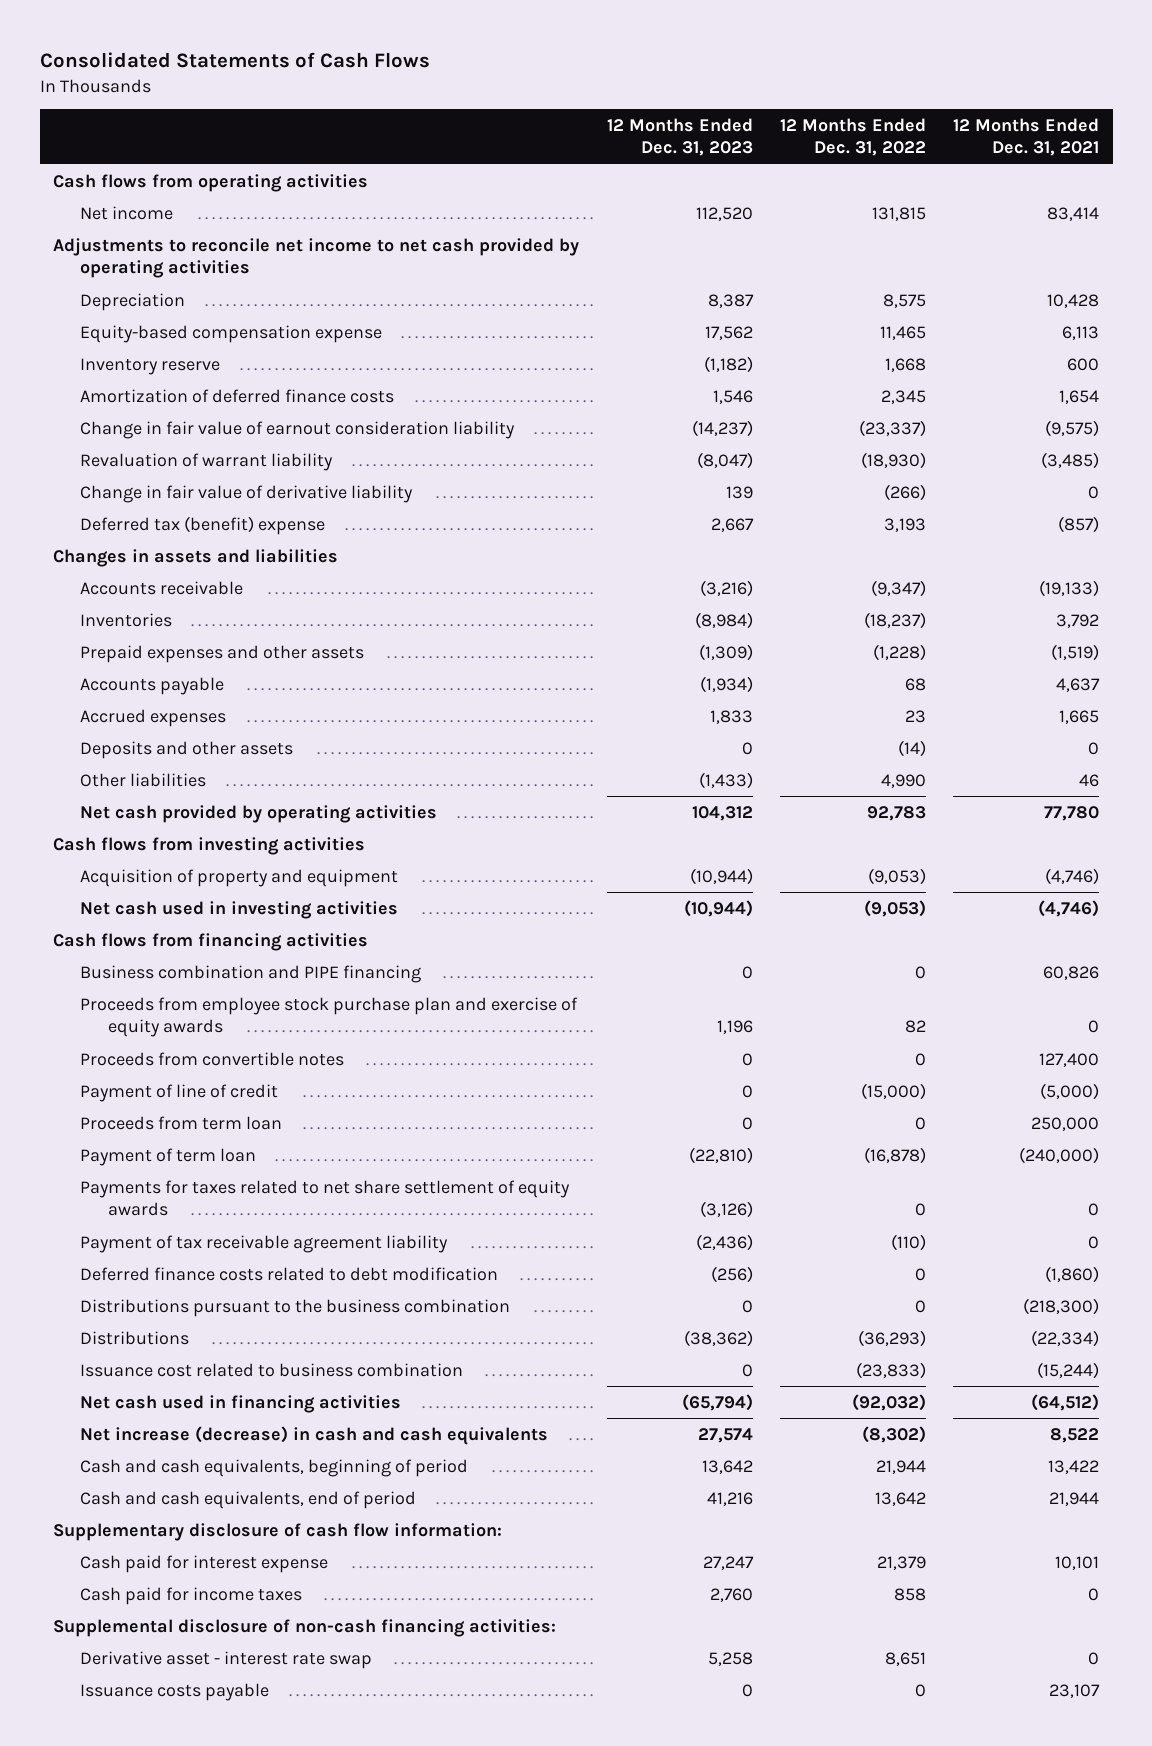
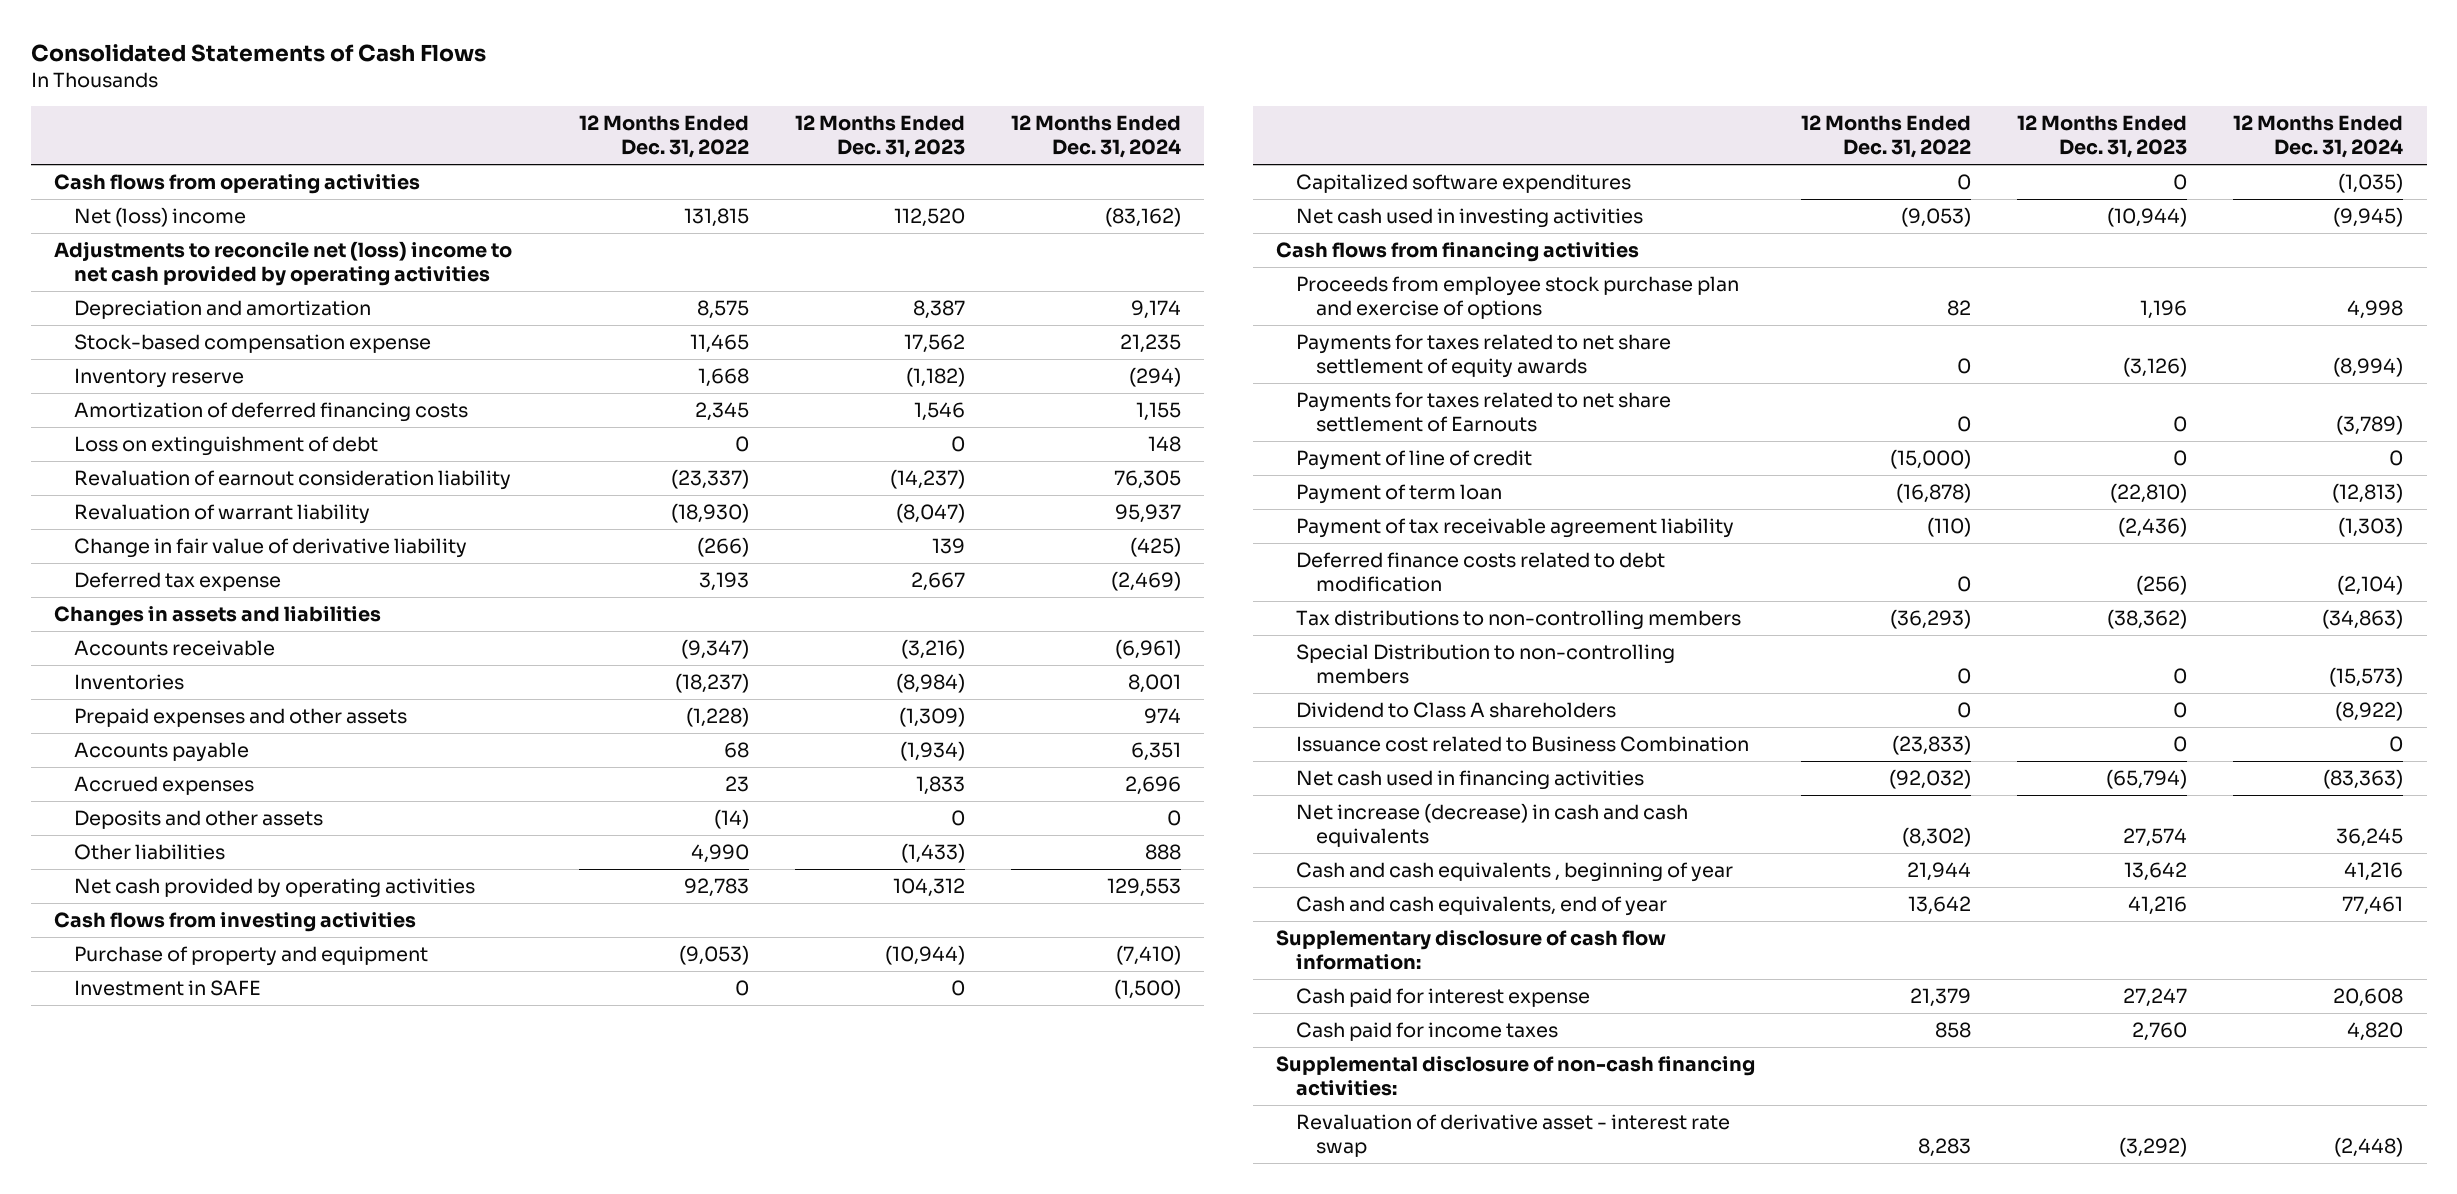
[952,118,1099,157] 12 Months Ended Dec. 31, 2021 -> none
none -> [1011,115,1182,159] 12 Months Ended Dec. 31, 2024
[80,205,174,220] Net income -> [73,207,246,228] Net (loss) income
[53,237,580,279] Adjustments to reconcile net income to net cash provided by operating activities -> [53,241,512,287] Adjustments to reconcile net (loss) income to net cash provided by operating activities
[80,292,186,311] Depreciation -> [73,300,371,320] Depreciation and amortization
[80,324,383,343] Equity-based compensation expense -> [73,334,431,354] Stock-based compensation expense
[80,388,395,403] Amortization of deferred finance costs -> [73,402,468,423] Amortization of deferred financing costs
none -> [73,436,378,457] Loss on extinguishment of debt
[80,420,516,439] Change in fair value of earnout consideration liability -> [73,470,511,491] Revaluation of earnout consideration liability
[80,515,326,535] Deferred tax (benefit) expense -> [73,572,281,592] Deferred tax expense
[80,868,399,887] Acquisition of property and equipment -> [73,946,428,967] Purchase of property and equipment
none -> [73,980,261,997] Investment in SAFE
none -> [1295,174,1631,194] Capitalized software expenditures
[80,964,422,983] Business combination and PIPE financing -> none
[80,1051,345,1066] Proceeds from convertible notes -> none
[80,996,579,1038] Proceeds from employee stock purchase plan and exercise of equity awards -> [1295,276,1739,320] Proceeds from employee stock purchase plan and exercise of options
[80,1179,571,1217] Payments for taxes related to net share settlement of equity awards -> [1295,334,1671,379] Payments for taxes related to net share settlement of equity awards
none -> [1295,392,1671,433] Payments for taxes related to net share settlement of Earnouts
[80,1115,283,1130] Proceeds from term loan -> none
[80,1298,511,1317] Distributions pursuant to the business combination -> none
[80,1330,190,1345] Distributions -> [1295,610,1741,631] Tax distributions to non-controlling members
none -> [1295,644,1675,685] Special Distribution to non-controlling members
none -> [1295,702,1616,719] Dividend to Class A shareholders
[80,1362,464,1377] Issuance cost related to business combination -> [1295,736,1749,753] Issuance cost related to Business Combination
[80,1458,469,1477] Cash and cash equivalents, beginning of period -> [1295,862,1733,883] Cash and cash equivalents , beginning of year
[80,1490,417,1509] Cash and cash equivalents, end of period -> [1295,896,1667,917] Cash and cash equivalents, end of year
[80,1682,270,1701] Issuance costs payable -> none
[80,1650,373,1669] Derivative asset - interest rate swap -> [1295,1114,1730,1158] Revaluation of derivative asset - interest rate swap
[707,1651,753,1666] 5,258 -> [2119,1137,2188,1158] (3,292)
[884,1651,926,1666] 8,651 -> [1918,1138,1972,1158] 8,283

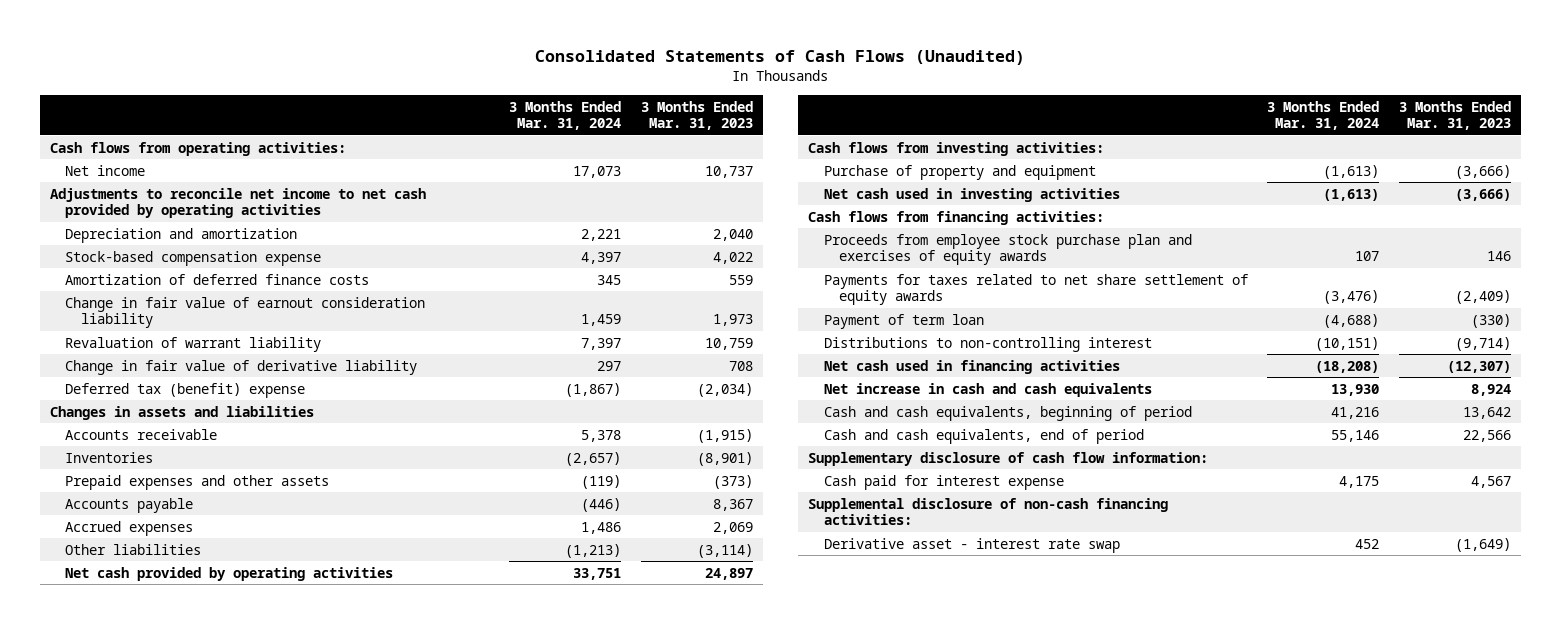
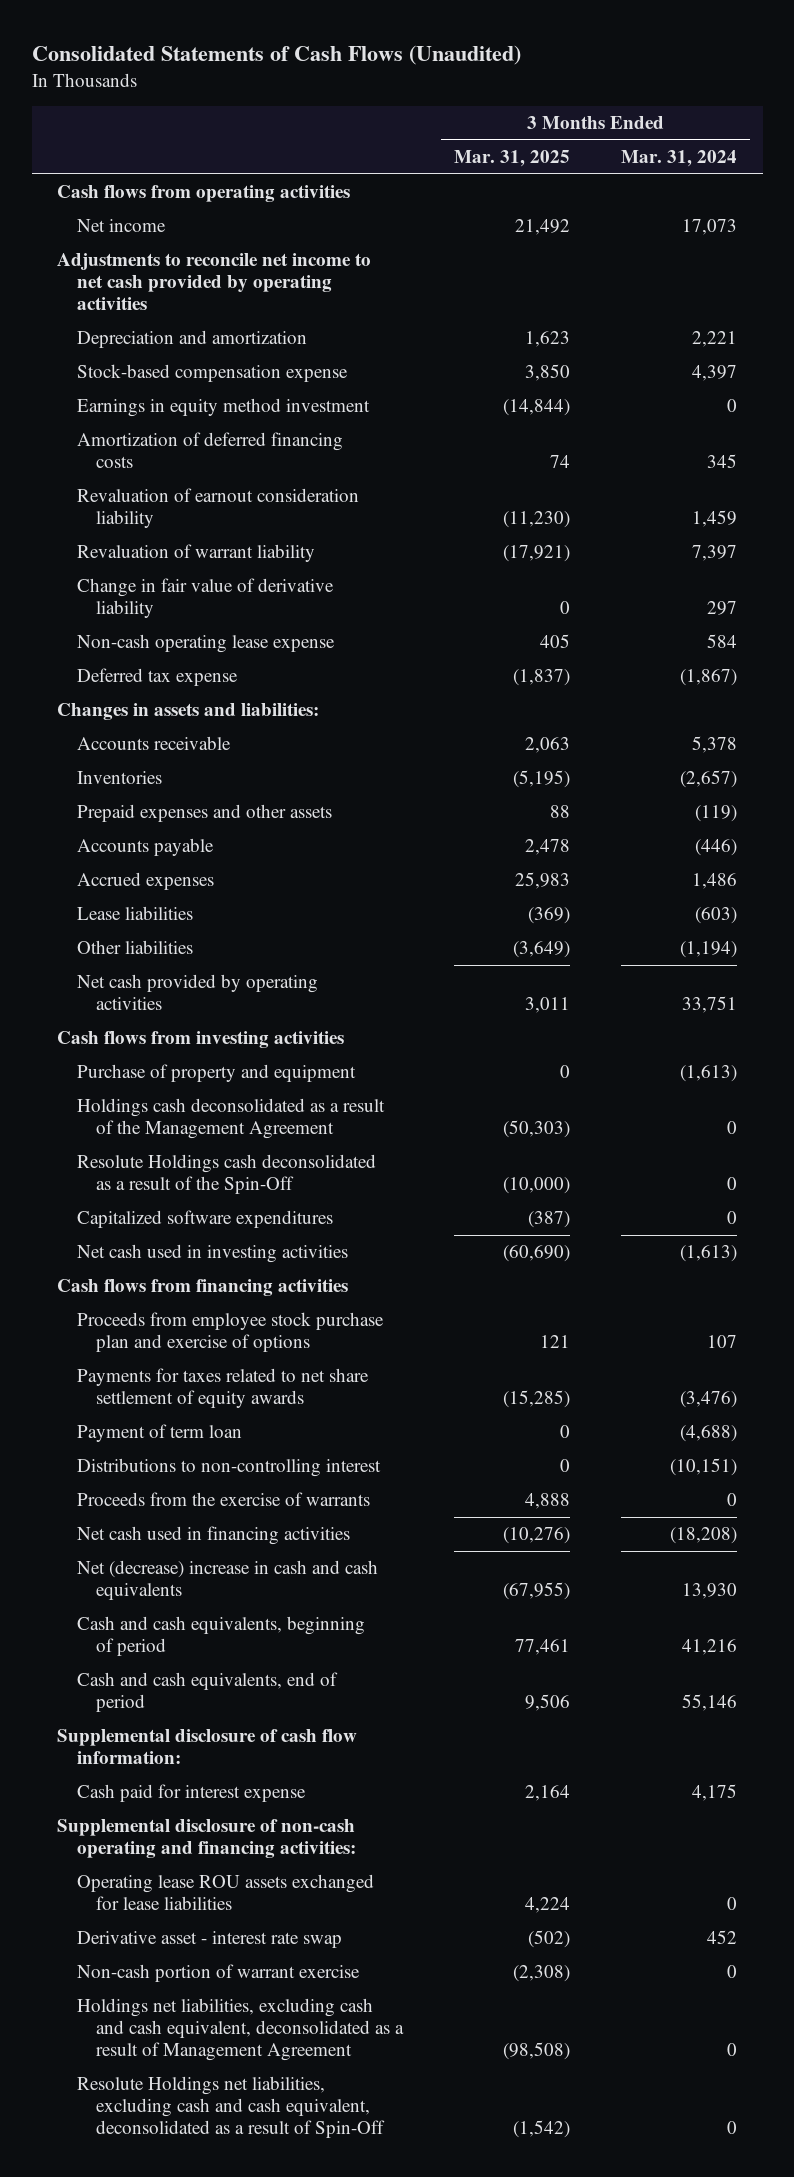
[640,100,753,131] 3 Months Ended Mar. 31, 2023 -> none
none -> [454,149,571,167] Mar. 31, 2025
[49,141,346,156] Cash flows from operating activities: -> [57,185,351,203] Cash flows from operating activities
none -> [76,398,370,418] Earnings in equity method investment
[65,273,370,285] Amortization of deferred finance costs -> [76,432,343,469] Amortization of deferred financing costs
[65,296,426,329] Change in fair value of earnout consideration liability -> [76,488,359,529] Revaluation of earnout consideration liability
none -> [76,634,335,654] Non-cash operating lease expense
[65,382,306,398] Deferred tax (benefit) expense -> [76,668,238,687] Deferred tax expense
[49,405,314,420] Changes in assets and liabilities -> [57,703,320,721] Changes in assets and liabilities:
none -> [76,906,193,921] Lease liabilities
[565,543,622,558] (1,213) -> [680,941,738,959] (1,194)
[808,141,1105,156] Cash flows from investing activities: -> [57,1031,345,1049] Cash flows from investing activities
none -> [76,1098,385,1140] Holdings cash deconsolidated as a result of the Management Agreement
none -> [76,1154,376,1195] Resolute Holdings cash deconsolidated as a result of the Spin-Off
none -> [76,1210,333,1229] Capitalized software expenditures
[808,210,1105,225] Cash flows from financing activities: -> [57,1279,349,1297] Cash flows from financing activities
[823,233,1192,266] Proceeds from employee stock purchase plan and exercises of equity awards -> [76,1312,384,1353] Proceeds from employee stock purchase plan and exercise of options
none -> [76,1492,370,1507] Proceeds from the exercise of warrants
[823,382,1152,397] Net increase in cash and cash equivalents -> [76,1560,378,1601] Net (decrease) increase in cash and cash equivalents
[808,451,1209,466] Supplementary disclosure of cash flow information: -> [57,1729,358,1765] Supplemental disclosure of cash flow information:
[808,497,1169,526] Supplemental disclosure of non-cash financing activities: -> [57,1819,356,1859] Supplemental disclosure of non-cash operating and financing activities:
none -> [76,1874,374,1911] Operating lease ROU assets exchanged for lease liabilities
none -> [76,1964,360,1983] Non-cash portion of warrant exercise
none -> [76,1998,405,2062] Holdings net liabilities, excluding cash and cash equivalent, deconsolidated as a result of Management Agreement
none -> [76,2076,386,2139] Resolute Holdings net liabilities, excluding cash and cash equivalent, deconsolidated as a result of Spin-Off

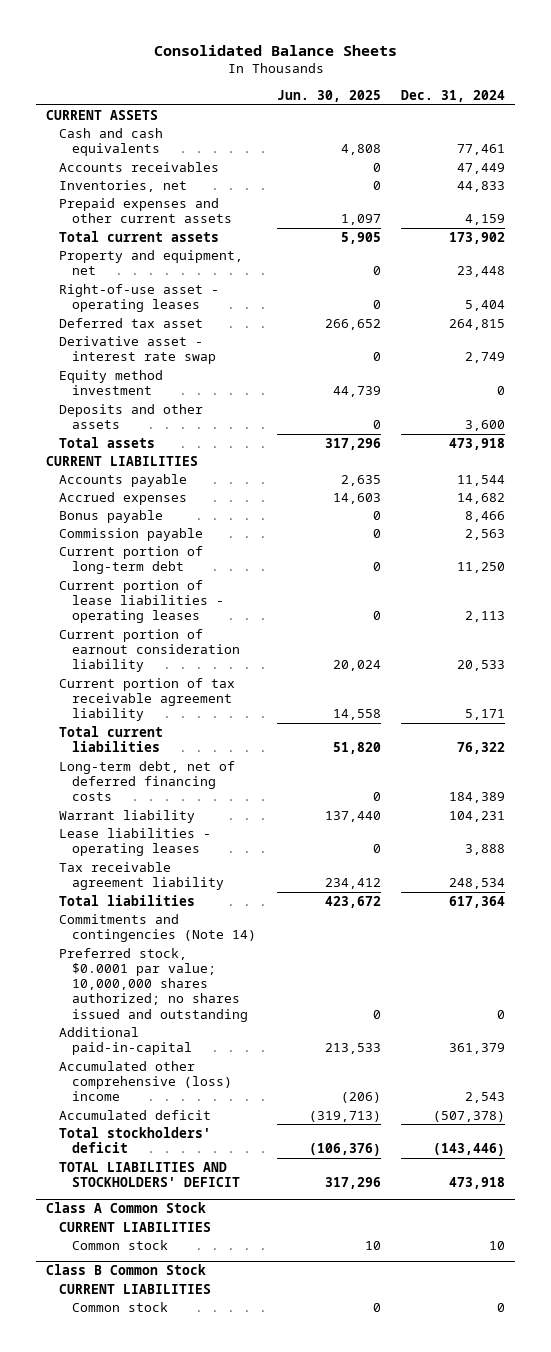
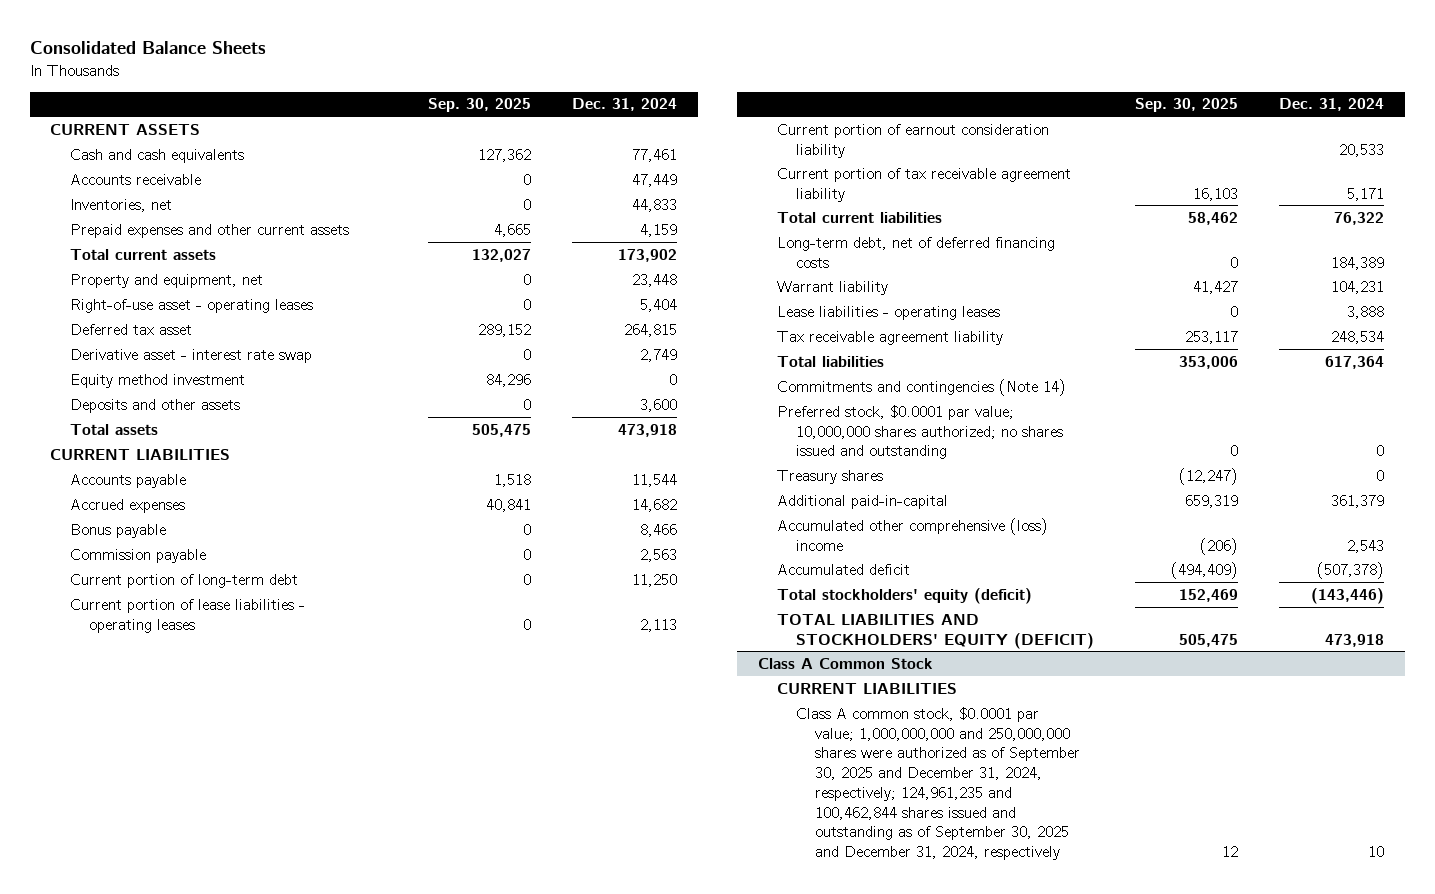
[276,90,381,103] Jun. 30, 2025 -> none
none -> [427,98,531,113] Sep. 30, 2025
[59,161,220,172] Accounts receivables -> [69,173,201,185] Accounts receivable
none -> [776,469,883,484] Treasury shares
[59,1126,212,1154] Total stockholders' deficit -> [776,587,1032,604] Total stockholders' equity (deficit)
[59,1161,241,1188] TOTAL LIABILITIES AND STOCKHOLDERS' DEFICIT -> [776,613,1095,649] TOTAL LIABILITIES AND STOCKHOLDERS' EQUITY (DEFICIT)
[45,1264,206,1276] Class B Common Stock -> none
[59,1283,212,1294] CURRENT LIABILITIES -> none
[72,1301,169,1312] Common stock -> none
[72,1239,169,1250] Common stock -> [796,706,1081,861] Class A common stock, $0.0001 par value; 1,000,000,000 and 250,000,000 shares were authorized as of September 30, 2025 and December 31, 2024, respectively; 124,961,235 and 100,462,844 shares issued and outstanding as of September 30, 2025 and December 31, 2024, respectively

